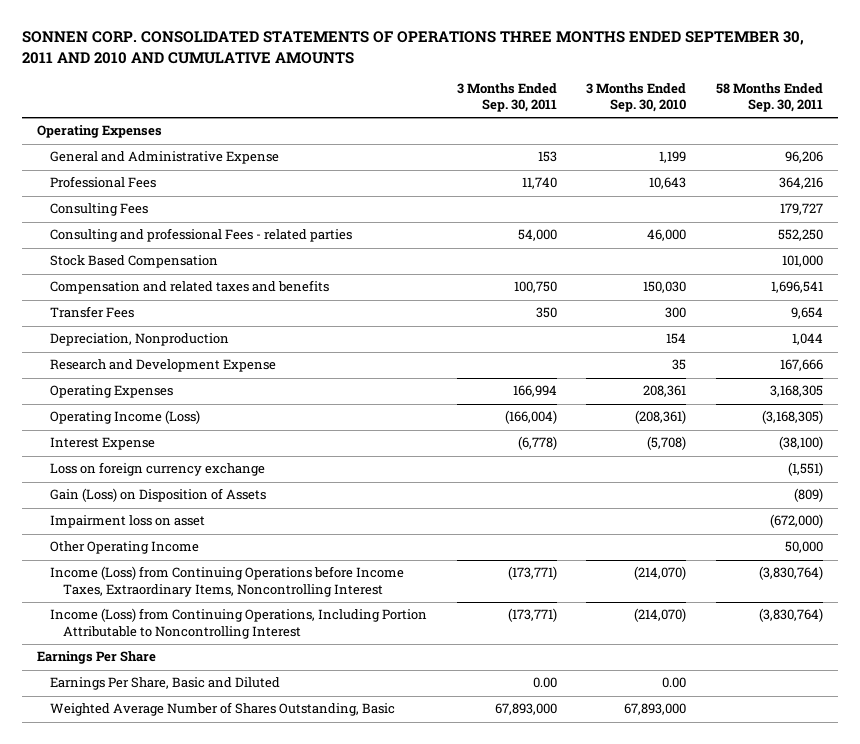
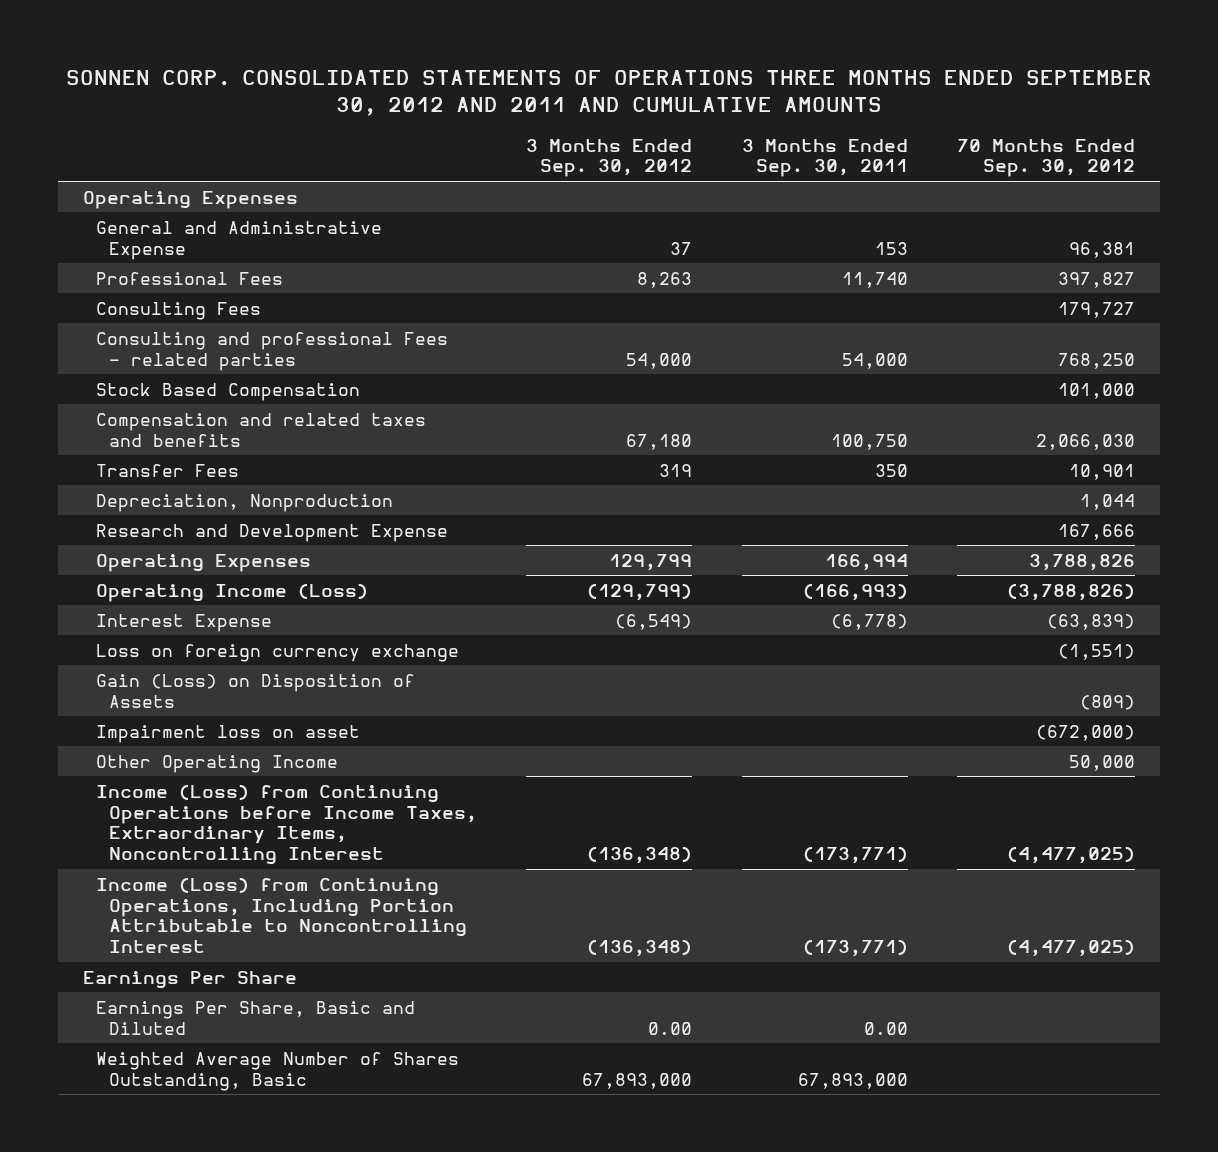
[22,31,805,64] SONNEN CORP. CONSOLIDATED STATEMENTS OF OPERATIONS THREE MONTHS ENDED SEPTEMBER 30, 2011 AND 2010 AND CUMULATIVE AMOUNTS -> [66,70,1153,117] SONNEN CORP. CONSOLIDATED STATEMENTS OF OPERATIONS THREE MONTHS ENDED SEPTEMBER 30, 2012 AND 2011 AND CUMULATIVE AMOUNTS
[586,83,687,113] 3 Months Ended Sep. 30, 2010 -> none
[715,83,823,113] 58 Months Ended Sep. 30, 2011 -> none
none -> [526,138,693,178] 3 Months Ended Sep. 30, 2012
none -> [957,138,1136,178] 70 Months Ended Sep. 30, 2012
[504,410,557,425] (166,004) -> [802,582,908,601] (166,993)

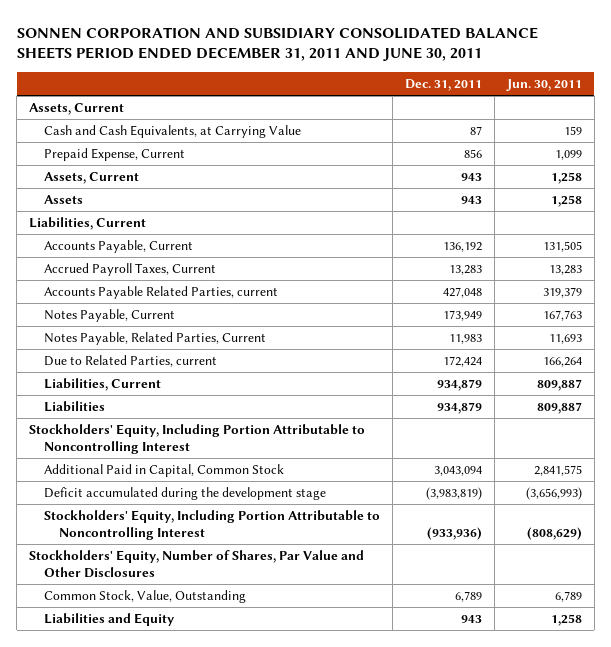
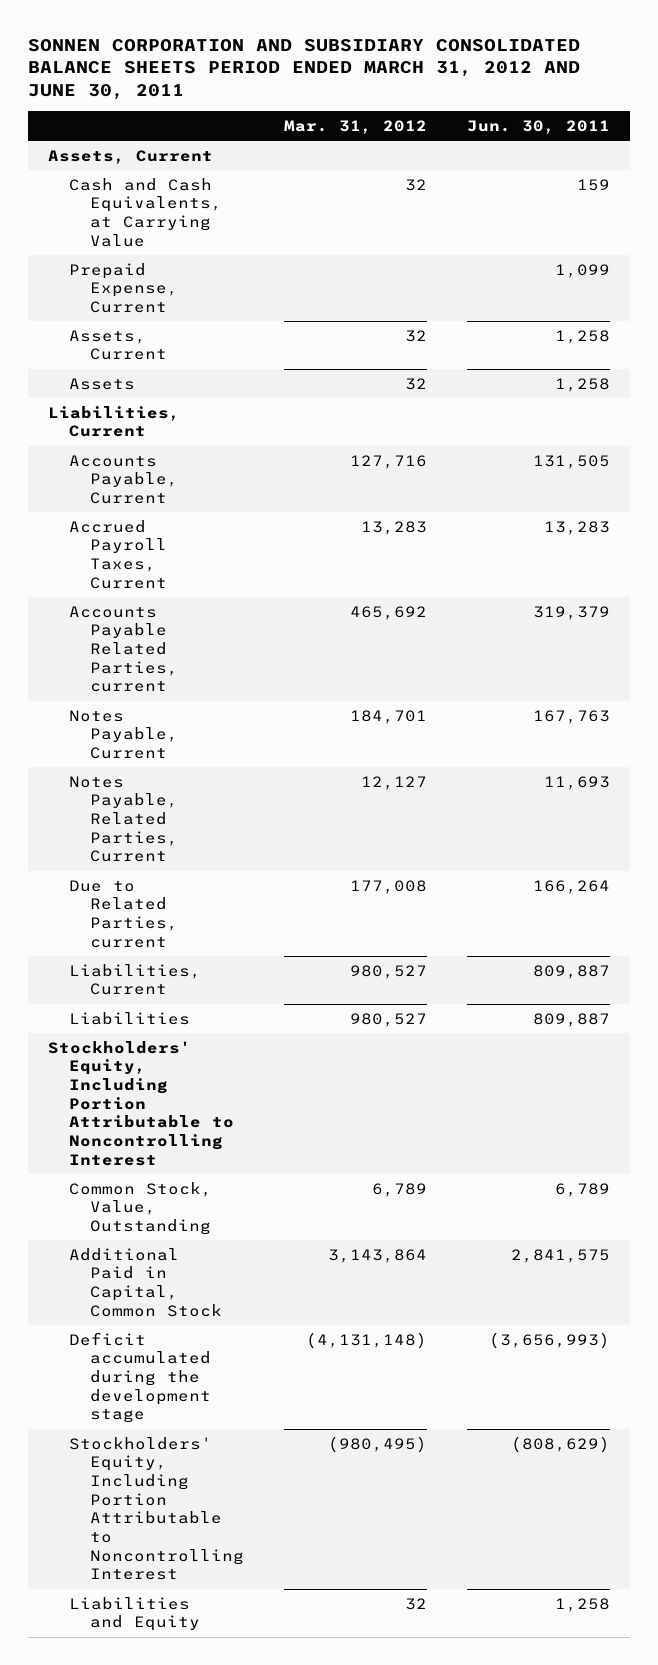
[16,26,538,62] SONNEN CORPORATION AND SUBSIDIARY CONSOLIDATED BALANCE SHEETS PERIOD ENDED DECEMBER 31, 2011 AND JUNE 30, 2011 -> [27,38,580,101] SONNEN CORPORATION AND SUBSIDIARY CONSOLIDATED BALANCE SHEETS PERIOD ENDED MARCH 31, 2012 AND JUNE 30, 2011
[404,79,482,92] Dec. 31, 2011 -> none
none -> [284,119,428,134] Mar. 31, 2012
[44,590,247,604] Common Stock, Value, Outstanding -> [68,1181,212,1236] Common Stock, Value, Outstanding
[29,550,365,579] Stockholders' Equity, Number of Shares, Par Value and Other Disclosures -> none

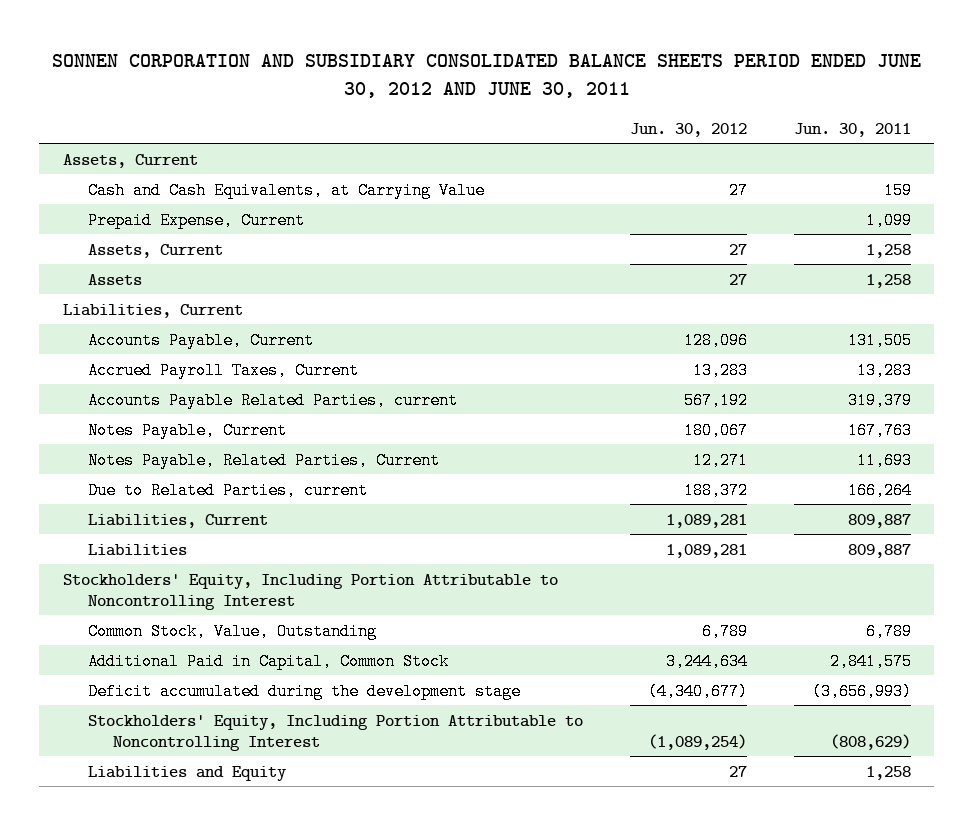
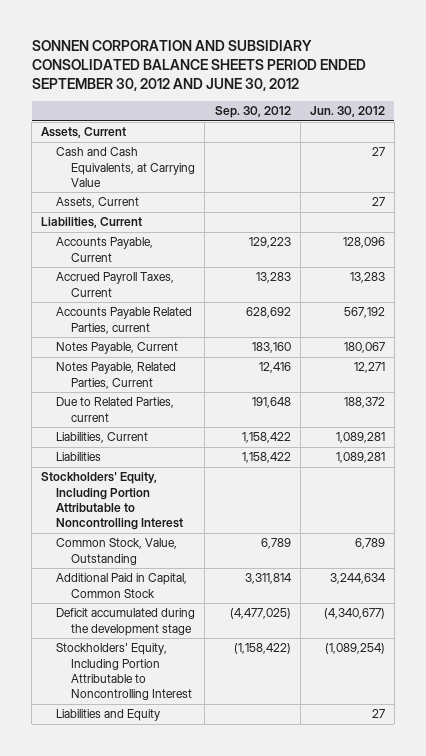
[51,53,921,98] SONNEN CORPORATION AND SUBSIDIARY CONSOLIDATED BALANCE SHEETS PERIOD ENDED JUNE 30, 2012 AND JUNE 30, 2011 -> [31,39,366,91] SONNEN CORPORATION AND SUBSIDIARY CONSOLIDATED BALANCE SHEETS PERIOD ENDED SEPTEMBER 30, 2012 AND JUNE 30, 2012
[793,122,911,137] Jun. 30, 2011 -> none
none -> [214,106,291,119] Sep. 30, 2012
[87,211,305,229] Prepaid Expense, Current -> none
[87,273,142,285] Assets -> none

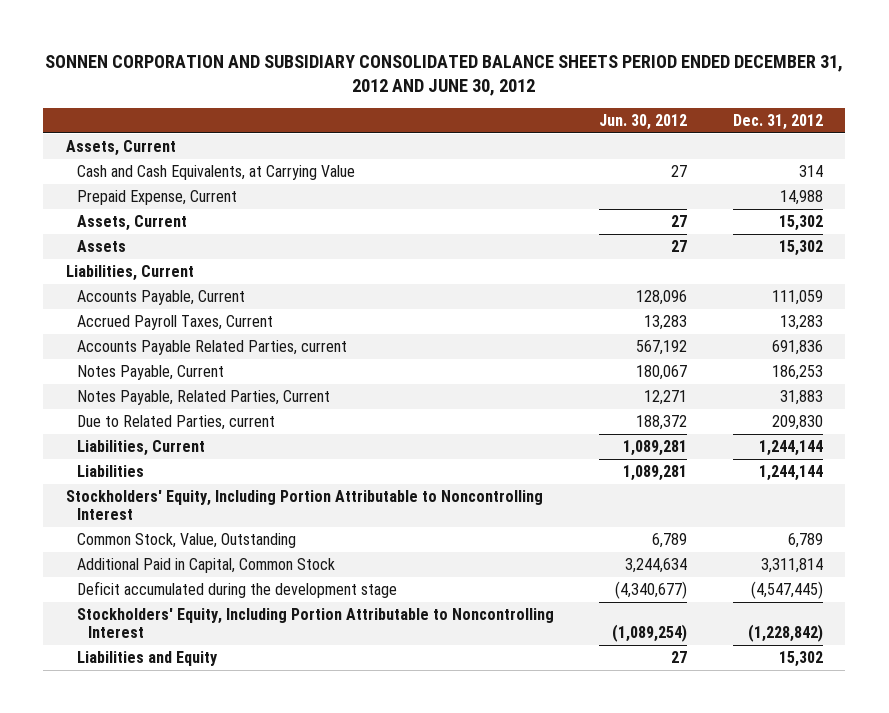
[31,39,366,91] SONNEN CORPORATION AND SUBSIDIARY CONSOLIDATED BALANCE SHEETS PERIOD ENDED SEPTEMBER 30, 2012 AND JUNE 30, 2012 -> [45,54,844,97] SONNEN CORPORATION AND SUBSIDIARY CONSOLIDATED BALANCE SHEETS PERIOD ENDED DECEMBER 31, 2012 AND JUNE 30, 2012
[214,106,291,119] Sep. 30, 2012 -> none
none -> [732,114,823,131] Dec. 31, 2012
none -> [77,189,238,205] Prepaid Expense, Current
none -> [77,239,127,252] Assets

